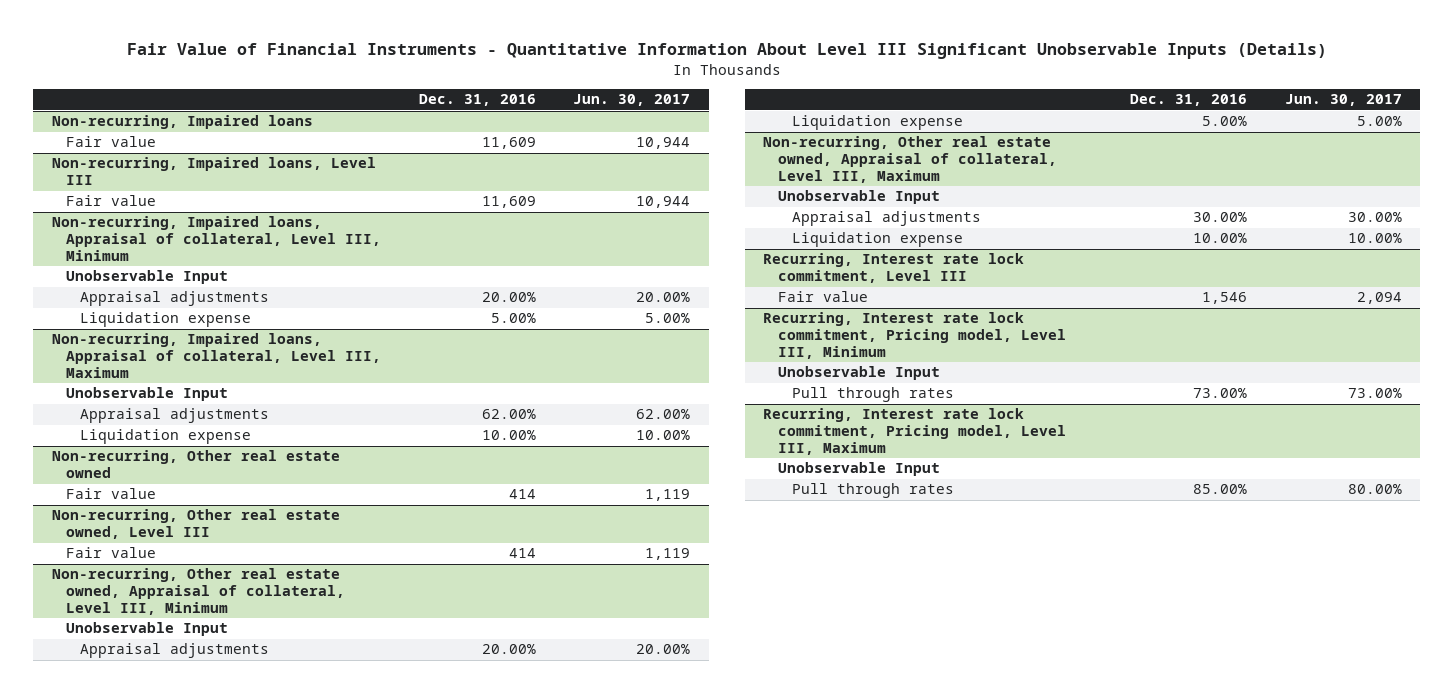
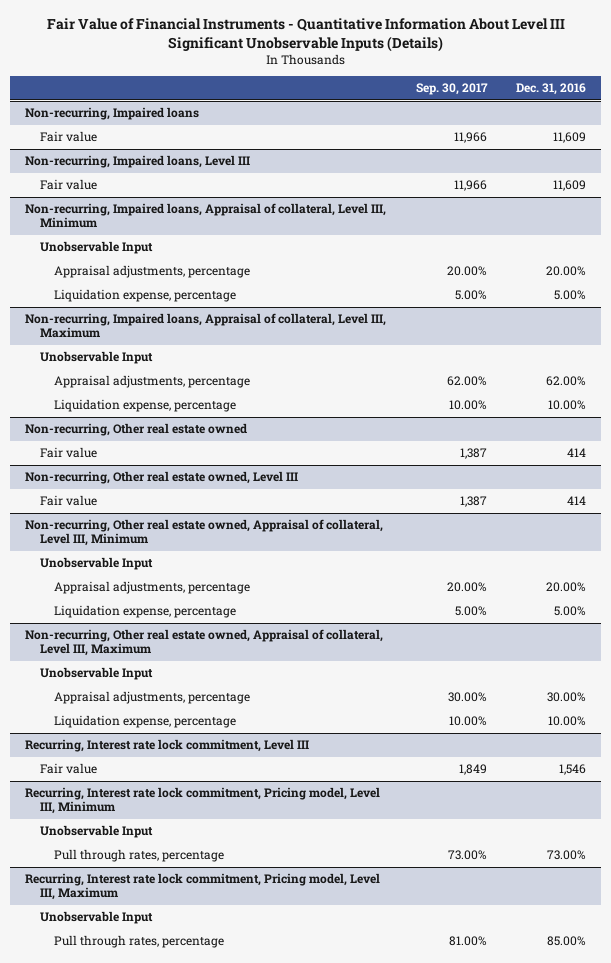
[573,94,691,107] Jun. 30, 2017 -> none
none -> [415,82,488,95] Sep. 30, 2017
[80,291,270,307] Appraisal adjustments -> [54,265,251,279] Appraisal adjustments, percentage
[80,312,252,328] Liquidation expense -> [54,289,237,303] Liquidation expense, percentage
[80,408,270,424] Appraisal adjustments -> [54,375,251,389] Appraisal adjustments, percentage
[80,429,252,445] Liquidation expense -> [54,399,237,413] Liquidation expense, percentage
[80,643,270,659] Appraisal adjustments -> [54,581,251,595] Appraisal adjustments, percentage
[791,115,963,131] Liquidation expense -> [54,605,237,619] Liquidation expense, percentage
[791,211,981,227] Appraisal adjustments -> [54,691,251,705] Appraisal adjustments, percentage
[791,232,963,248] Liquidation expense -> [54,715,237,729] Liquidation expense, percentage
[791,387,954,403] Pull through rates -> [54,849,225,863] Pull through rates, percentage
[791,483,954,499] Pull through rates -> [54,935,225,949] Pull through rates, percentage

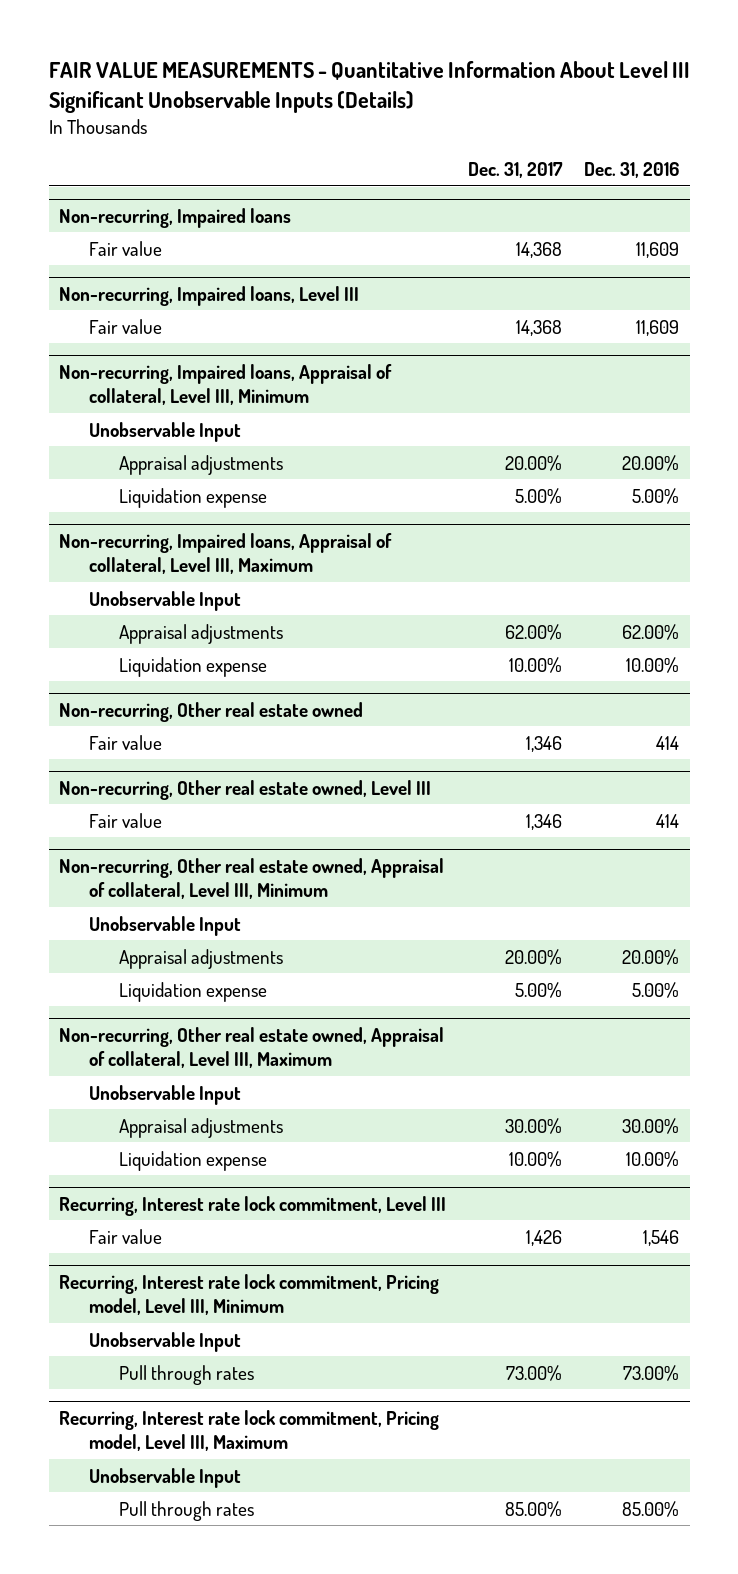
[46,17,565,52] Fair Value of Financial Instruments - Quantitative Information About Level III Significant Unobservable Inputs (Details) -> [48,61,690,113] FAIR VALUE MEASUREMENTS - Quantitative Information About Level III Significant Unobservable Inputs (Details)
[415,82,488,95] Sep. 30, 2017 -> none
none -> [468,162,564,179] Dec. 31, 2017
[54,265,251,279] Appraisal adjustments, percentage -> [119,454,284,475] Appraisal adjustments
[54,289,237,303] Liquidation expense, percentage -> [119,487,268,508] Liquidation expense
[54,375,251,389] Appraisal adjustments, percentage -> [119,623,284,644] Appraisal adjustments
[54,399,237,413] Liquidation expense, percentage -> [119,656,268,677] Liquidation expense
[54,581,251,595] Appraisal adjustments, percentage -> [119,948,284,969] Appraisal adjustments
[54,605,237,619] Liquidation expense, percentage -> [119,981,268,1002] Liquidation expense
[54,691,251,705] Appraisal adjustments, percentage -> [119,1117,284,1138] Appraisal adjustments
[54,715,237,729] Liquidation expense, percentage -> [119,1150,268,1171] Liquidation expense
[54,849,225,863] Pull through rates, percentage -> [119,1364,255,1385] Pull through rates
[54,935,225,949] Pull through rates, percentage -> [119,1500,255,1521] Pull through rates

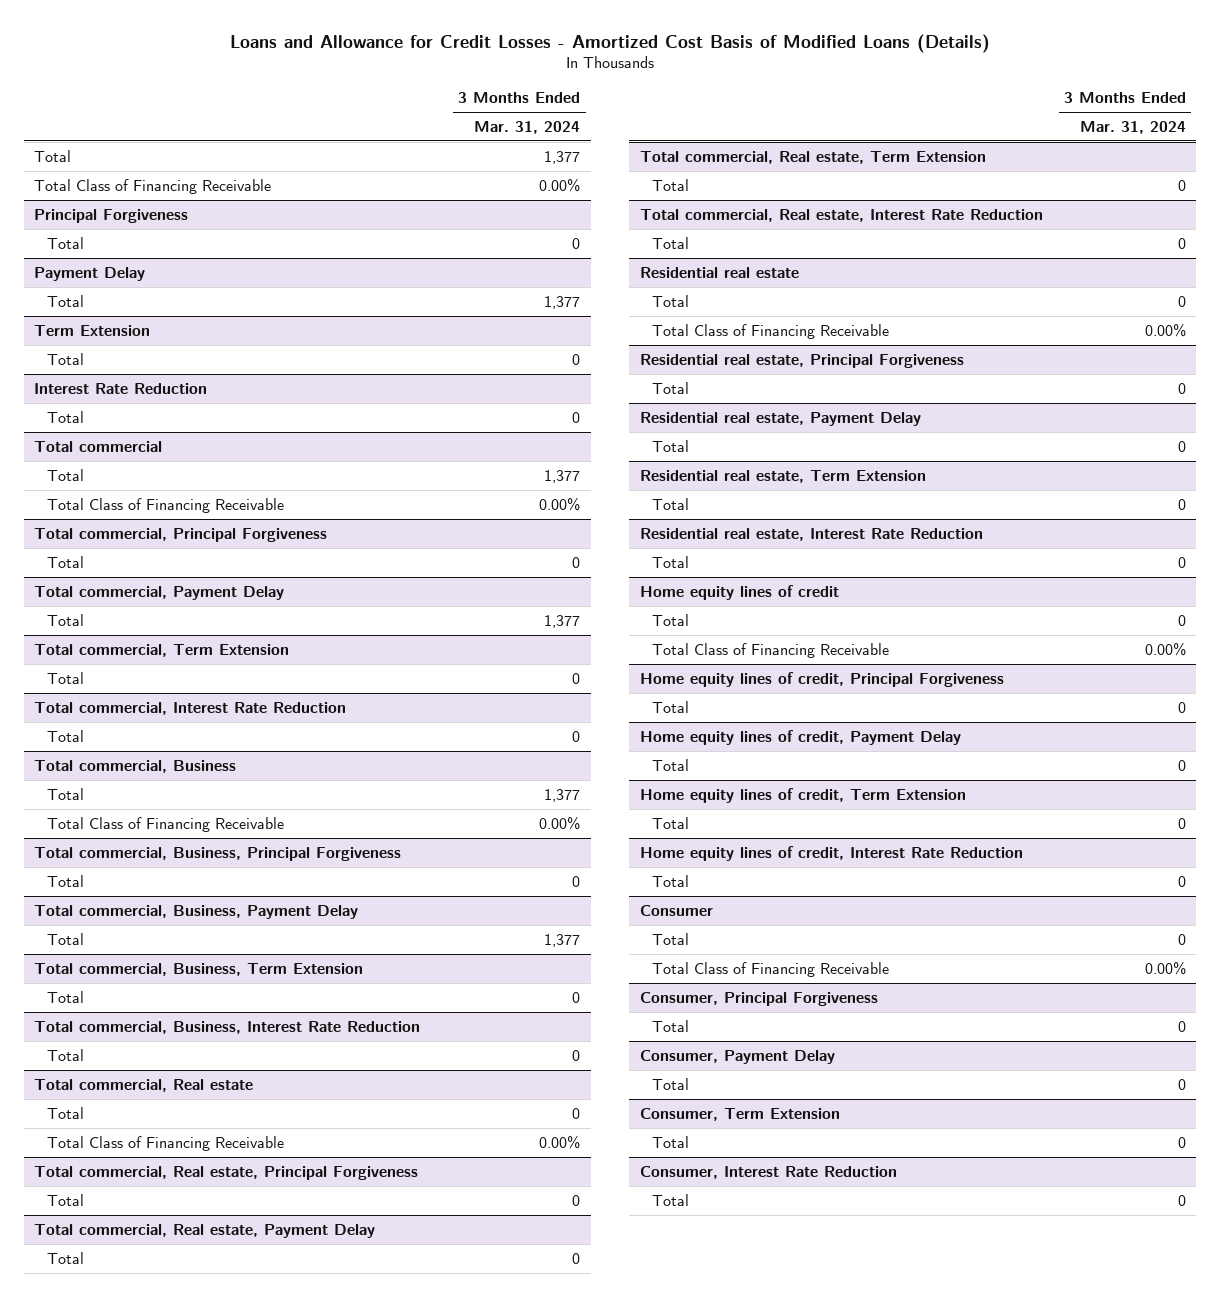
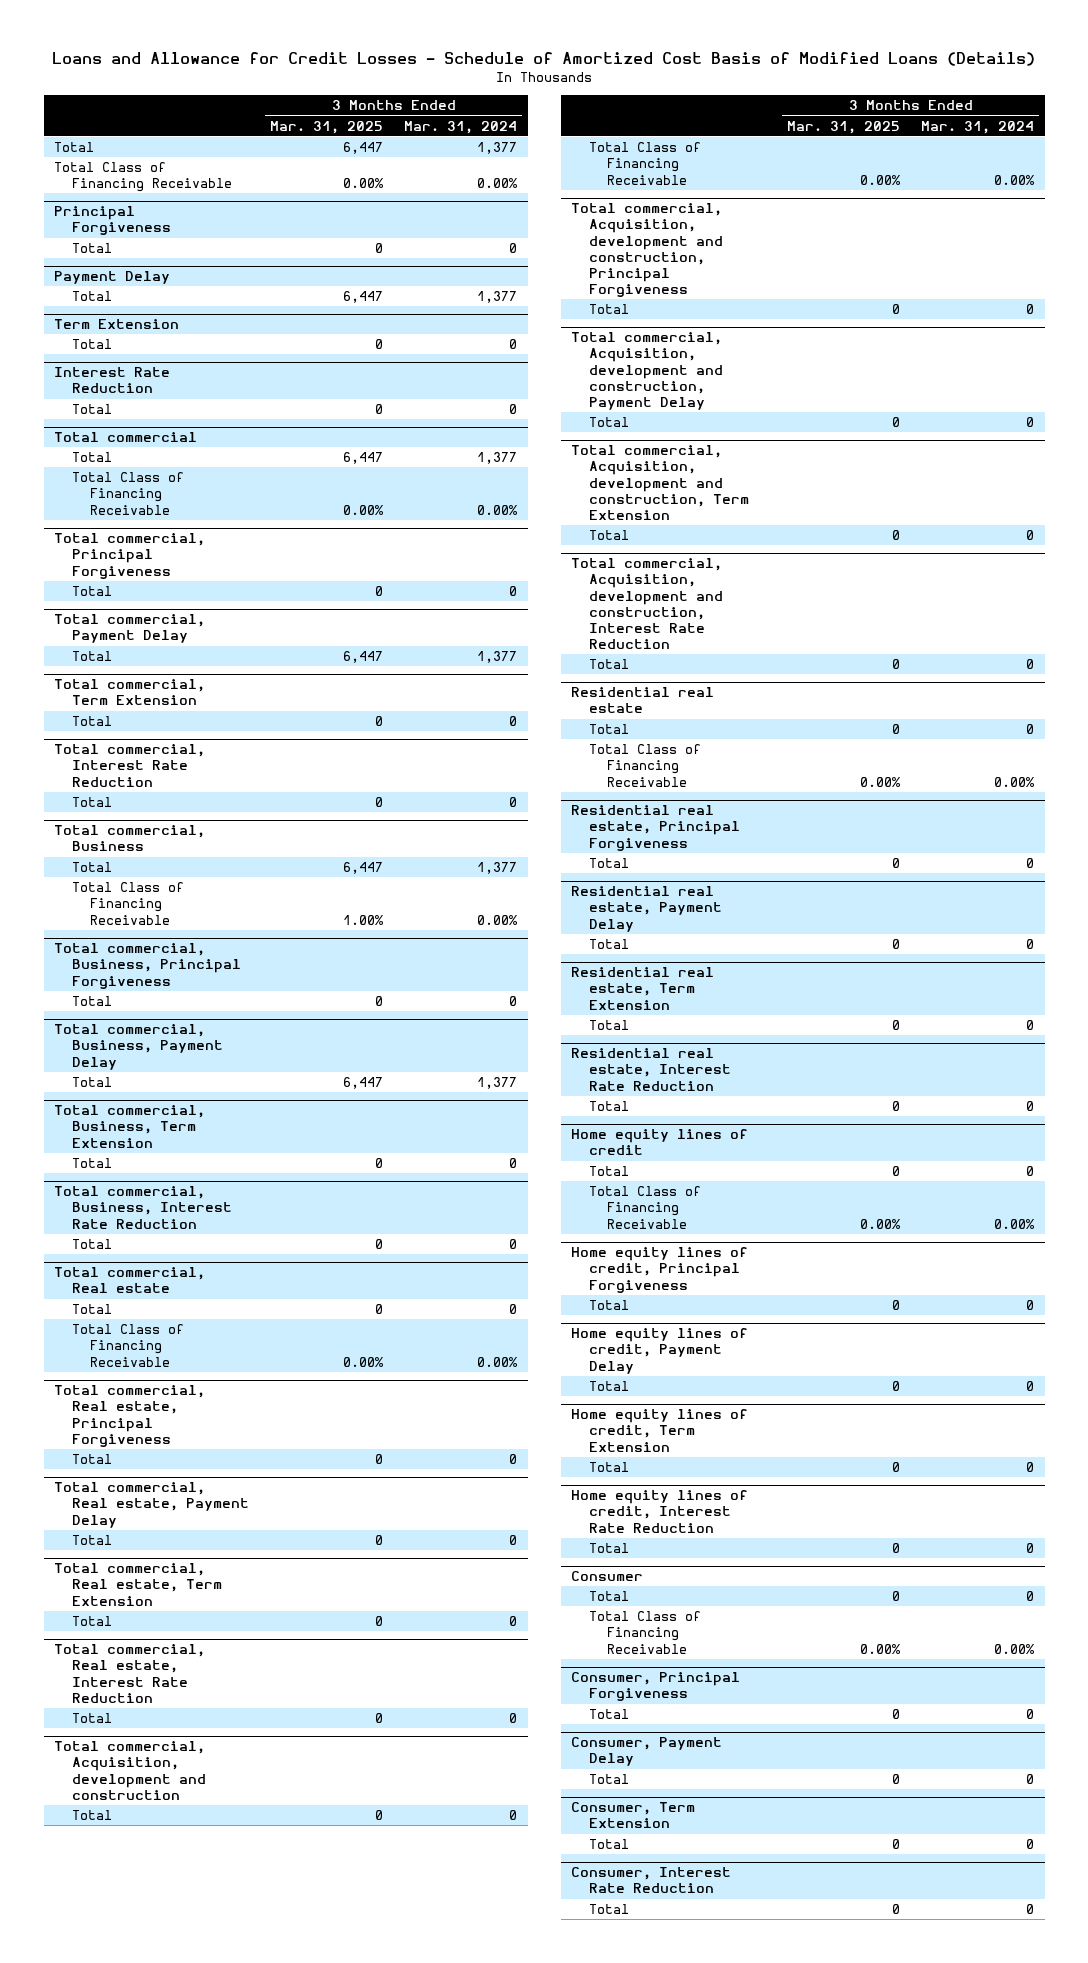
[230,33,991,53] Loans and Allowance for Credit Losses - Amortized Cost Basis of Modified Loans (Details) -> [52,52,1036,67] Loans and Allowance for Credit Losses - Schedule of Amortized Cost Basis of Modified Loans (Details)
none -> [270,120,384,134] Mar. 31, 2025
none -> [54,1741,207,1800] Total commercial, Acquisition, development and construction
none -> [72,1810,113,1821] Total
none -> [589,142,702,185] Total Class of Financing Receivable
none -> [571,203,724,298] Total commercial, Acquisition, development and construction, Principal Forgiveness
none -> [589,304,630,315] Total
none -> [571,332,724,411] Total commercial, Acquisition, development and construction, Payment Delay
none -> [589,417,630,428] Total
none -> [571,445,750,521] Total commercial, Acquisition, development and construction, Term Extension
none -> [589,530,630,541] Total
none -> [571,558,724,650] Total commercial, Acquisition, development and construction, Interest Rate Reduction
none -> [589,659,630,670] Total

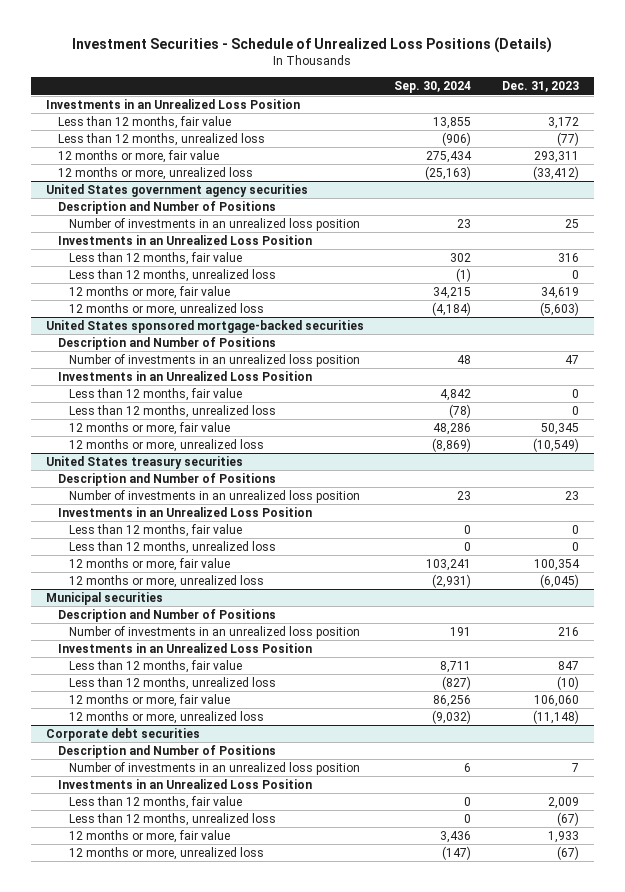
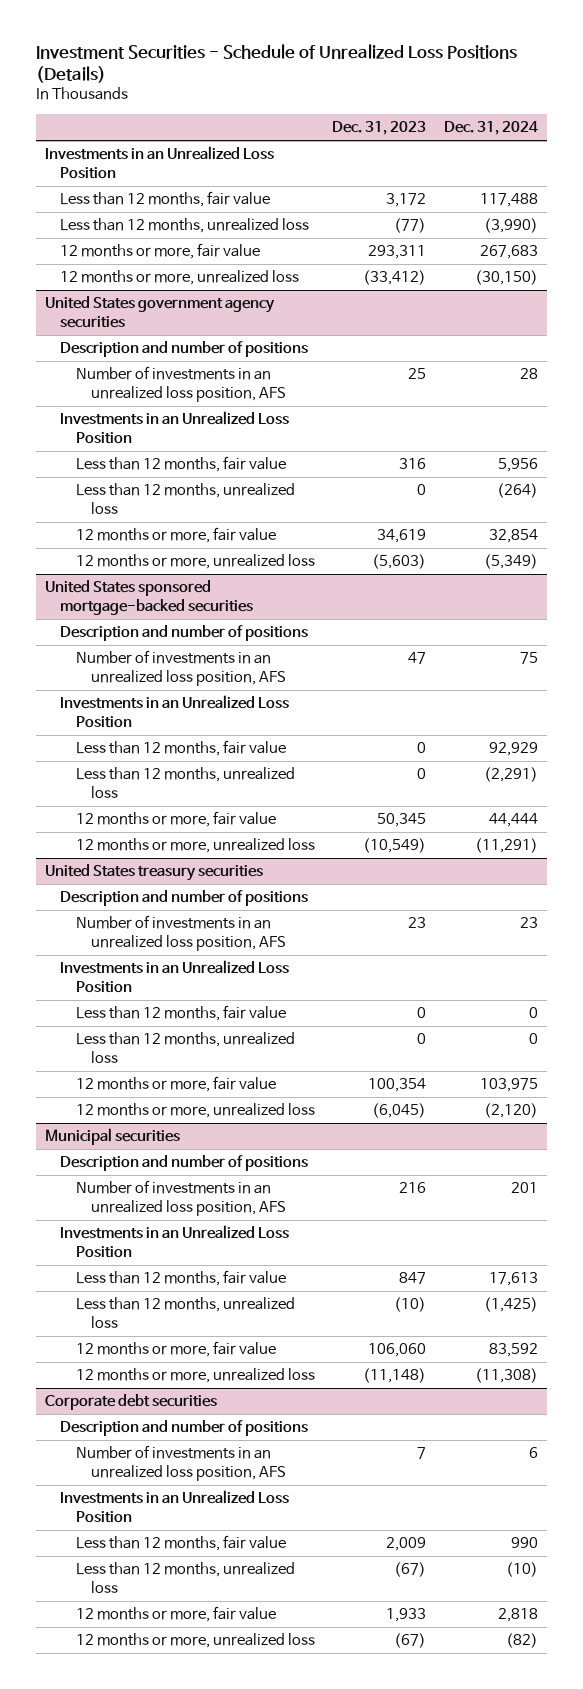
[394,81,472,94] Sep. 30, 2024 -> none
none -> [444,121,539,136] Dec. 31, 2024
[57,200,276,214] Description and Number of Positions -> [60,341,309,358] Description and number of positions
[69,217,361,231] Number of investments in an unrealized loss position -> [75,366,287,402] Number of investments in an unrealized loss position, AFS
[57,336,276,350] Description and Number of Positions -> [60,625,309,642] Description and number of positions
[69,353,361,367] Number of investments in an unrealized loss position -> [75,650,287,686] Number of investments in an unrealized loss position, AFS
[57,472,276,486] Description and Number of Positions -> [60,890,309,907] Description and number of positions
[69,489,361,503] Number of investments in an unrealized loss position -> [75,915,287,951] Number of investments in an unrealized loss position, AFS
[57,608,276,622] Description and Number of Positions -> [60,1155,309,1172] Description and number of positions
[69,625,361,639] Number of investments in an unrealized loss position -> [75,1180,287,1216] Number of investments in an unrealized loss position, AFS
[57,744,276,758] Description and Number of Positions -> [60,1420,309,1437] Description and number of positions
[69,761,361,775] Number of investments in an unrealized loss position -> [75,1445,287,1481] Number of investments in an unrealized loss position, AFS

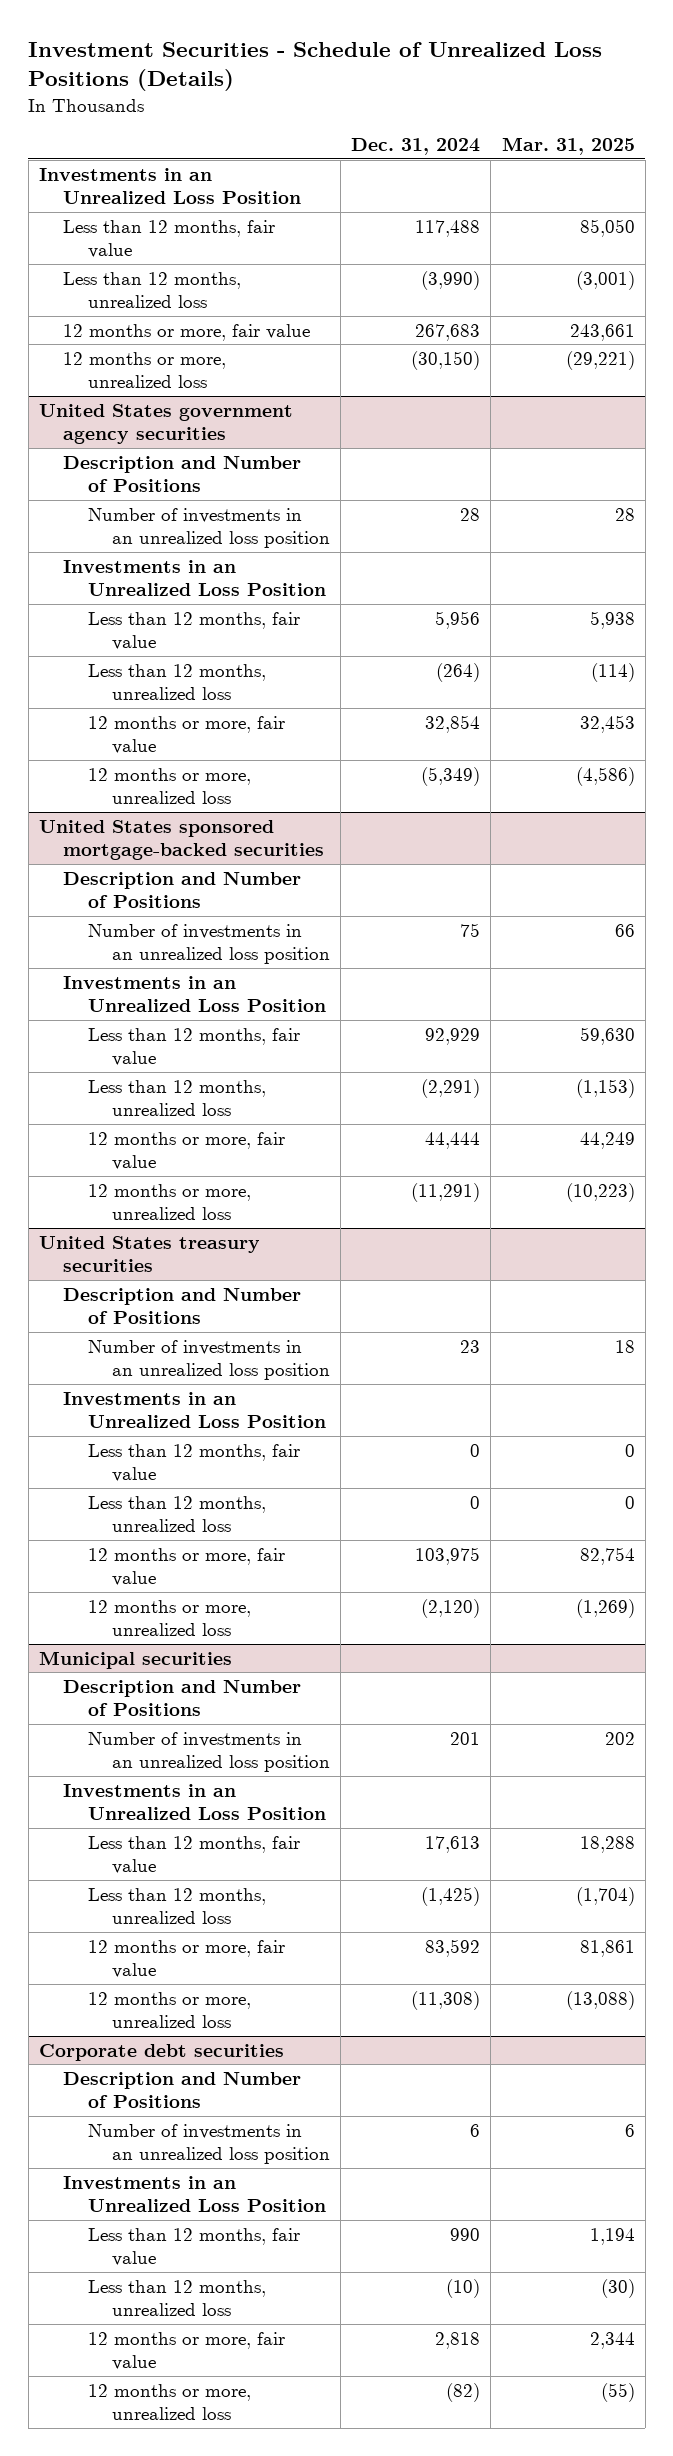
[332,121,427,136] Dec. 31, 2023 -> none
none -> [501,137,635,156] Mar. 31, 2025
[60,341,309,358] Description and number of positions -> [63,455,302,493] Description and Number of Positions
[75,366,287,402] Number of investments in an unrealized loss position, AFS -> [87,507,330,549] Number of investments in an unrealized loss position
[60,625,309,642] Description and number of positions -> [63,871,302,909] Description and Number of Positions
[75,650,287,686] Number of investments in an unrealized loss position, AFS -> [87,923,330,965] Number of investments in an unrealized loss position
[60,890,309,907] Description and number of positions -> [63,1287,302,1325] Description and Number of Positions
[75,915,287,951] Number of investments in an unrealized loss position, AFS -> [87,1339,330,1381] Number of investments in an unrealized loss position
[60,1155,309,1172] Description and number of positions -> [63,1679,302,1717] Description and Number of Positions
[75,1180,287,1216] Number of investments in an unrealized loss position, AFS -> [87,1731,330,1773] Number of investments in an unrealized loss position
[60,1420,309,1437] Description and number of positions -> [63,2071,302,2109] Description and Number of Positions
[75,1445,287,1481] Number of investments in an unrealized loss position, AFS -> [87,2123,330,2165] Number of investments in an unrealized loss position

